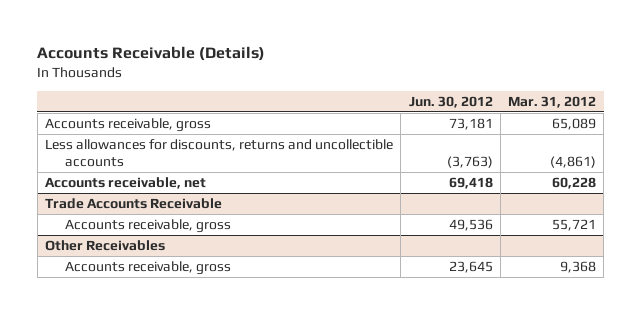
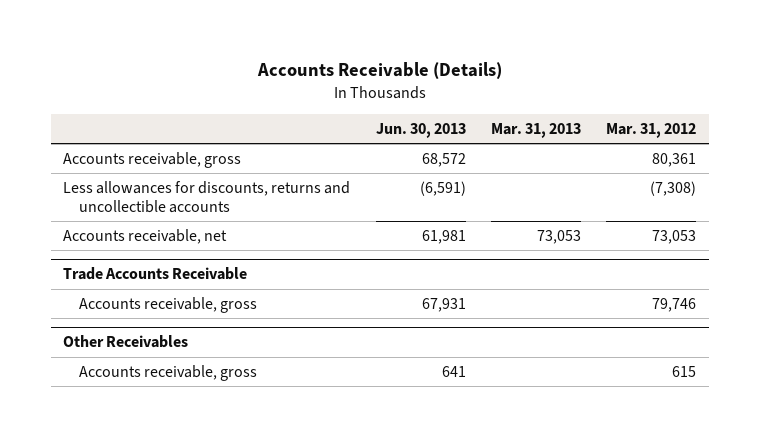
[408,95,493,108] Jun. 30, 2012 -> none
none -> [375,122,466,138] Jun. 30, 2013
none -> [490,122,581,138] Mar. 31, 2013
[552,117,597,130] 65,089 -> [652,152,697,167] 80,361
[550,156,597,169] (4,861) -> [650,180,697,196] (7,308)
[552,176,597,189] 60,228 -> [652,229,697,244] 73,053
[552,218,597,231] 55,721 -> [652,297,697,312] 79,746
[560,260,597,273] 9,368 -> [672,365,697,377] 615

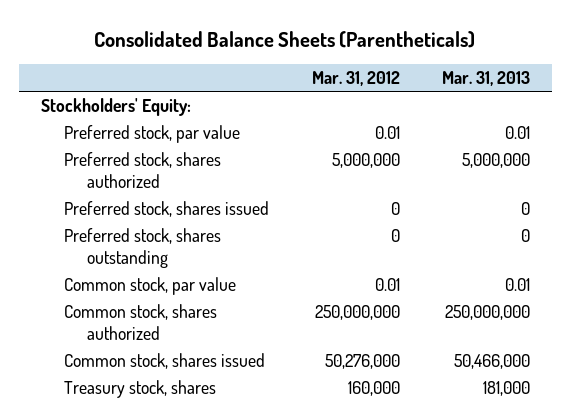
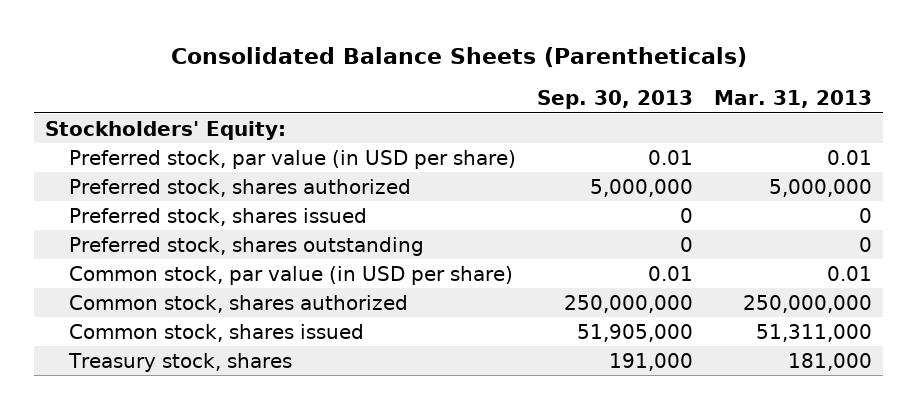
[311,71,400,87] Mar. 31, 2012 -> none
none -> [537,90,694,110] Sep. 30, 2013
[63,124,240,143] Preferred stock, par value -> [69,149,517,169] Preferred stock, par value (in USD per share)
[63,276,236,295] Common stock, par value -> [69,265,514,285] Common stock, par value (in USD per share)
[454,353,531,369] 50,466,000 -> [756,323,873,342] 51,311,000

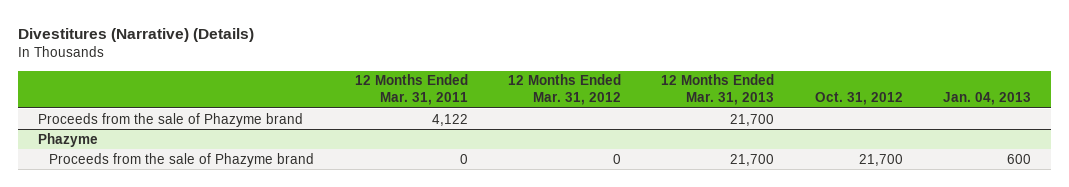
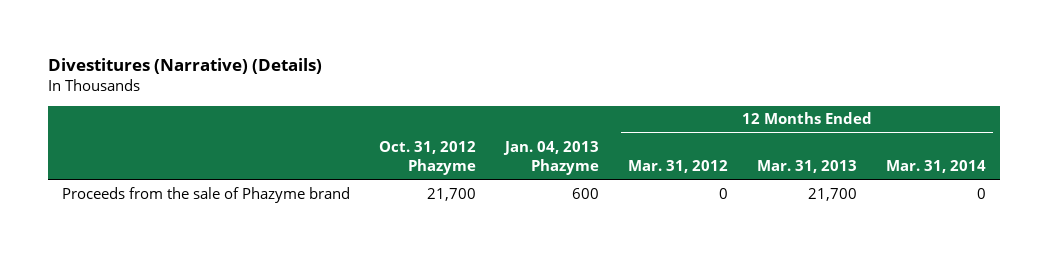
[354,74,468,106] 12 Months Ended Mar. 31, 2011 -> none
[814,92,903,106] Oct. 31, 2012 -> none
[943,92,1032,106] Jan. 04, 2013 -> none
none -> [378,140,476,175] Oct. 31, 2012 Phazyme
none -> [502,140,599,175] Jan. 04, 2013 Phazyme
none -> [885,159,986,173] Mar. 31, 2014
[37,112,303,127] Proceeds from the sale of Phazyme brand -> none
[37,132,98,147] Phazyme -> none

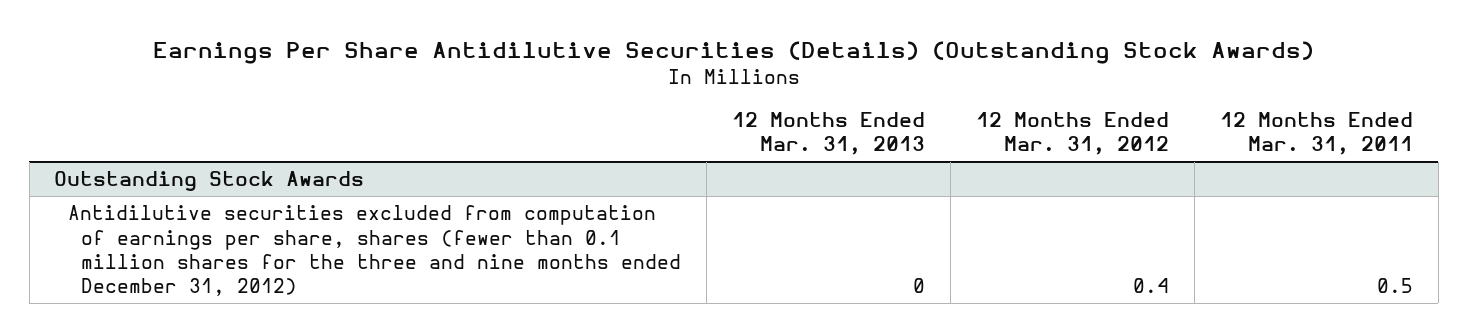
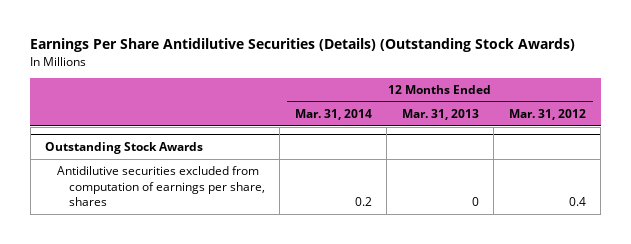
[1219,111,1413,156] 12 Months Ended Mar. 31, 2011 -> none
none -> [294,109,372,121] Mar. 31, 2014
[67,205,682,297] Antidilutive securities excluded from computation of earnings per share, shares (fewer than 0.1 million shares for the three and nine months ended December 31, 2012) -> [56,166,265,207] Antidilutive securities excluded from computation of earnings per share, shares

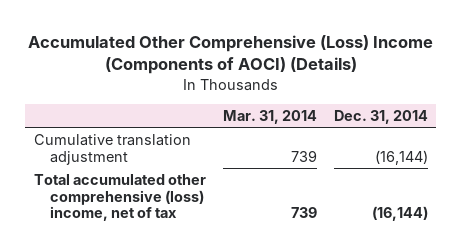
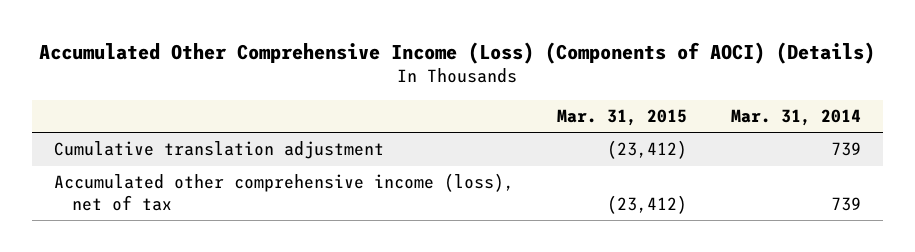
[27,34,433,75] Accumulated Other Comprehensive (Loss) Income (Components of AOCI) (Details) -> [39,41,876,64] Accumulated Other Comprehensive Income (Loss) (Components of AOCI) (Details)
[333,109,428,124] Dec. 31, 2014 -> none
none -> [557,109,688,127] Mar. 31, 2015
[33,173,206,222] Total accumulated other comprehensive (loss) income, net of tax -> [53,173,514,212] Accumulated other comprehensive income (loss), net of tax

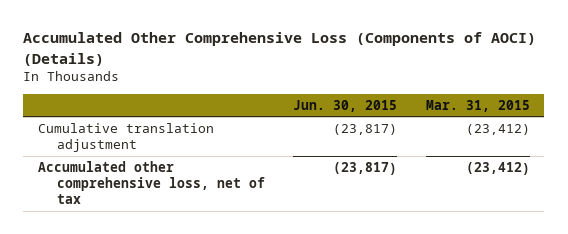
[39,41,876,64] Accumulated Other Comprehensive Income (Loss) (Components of AOCI) (Details) -> [23,32,537,66] Accumulated Other Comprehensive Loss (Components of AOCI) (Details)
[731,109,862,127] Mar. 31, 2014 -> none
none -> [293,99,398,112] Jun. 30, 2015
[53,173,514,212] Accumulated other comprehensive income (loss), net of tax -> [37,160,265,205] Accumulated other comprehensive loss, net of tax

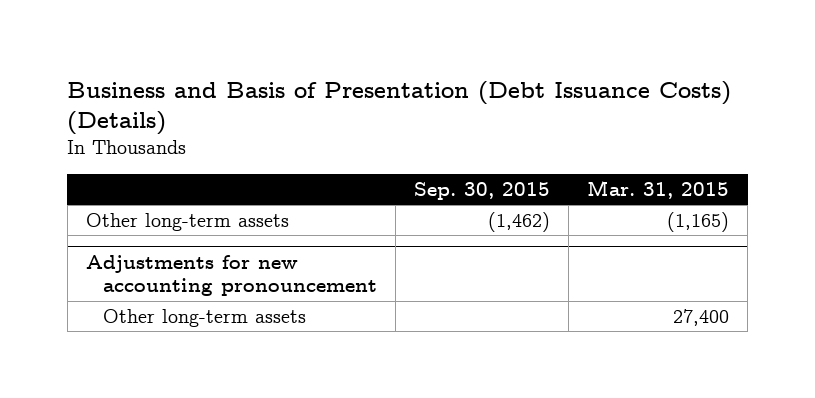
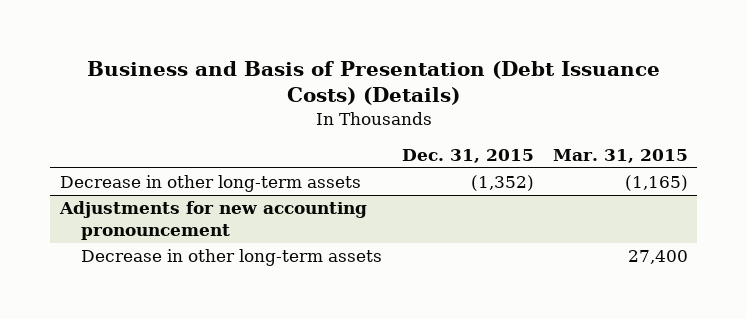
[414,182,551,201] Sep. 30, 2015 -> none
none -> [401,148,534,163] Dec. 31, 2015
[85,212,289,231] Other long-term assets -> [59,175,361,193] Decrease in other long-term assets
[103,308,307,327] Other long-term assets -> [81,249,383,267] Decrease in other long-term assets

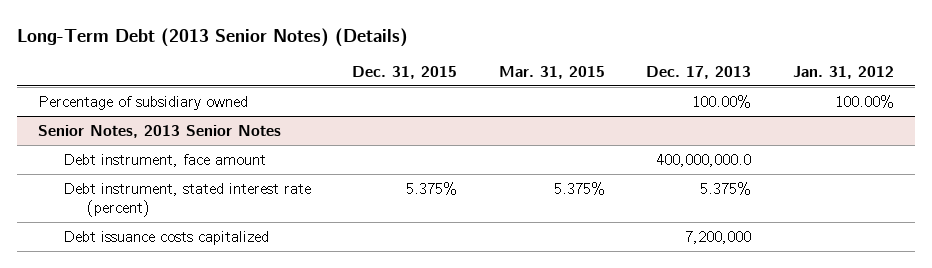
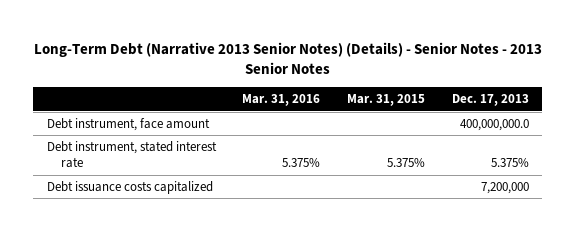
[17,27,409,47] Long-Term Debt (2013 Senior Notes) (Details) -> [33,41,542,75] Long-Term Debt (Narrative 2013 Senior Notes) (Details) - Senior Notes - 2013 Senior Notes
[352,65,458,79] Dec. 31, 2015 -> none
[792,65,894,79] Jan. 31, 2012 -> none
none -> [242,94,321,107] Mar. 31, 2016
[37,95,248,110] Percentage of subsidiary owned -> none
[37,124,281,138] Senior Notes, 2013 Senior Notes -> none
[62,182,311,217] Debt instrument, stated interest rate (percent) -> [46,141,217,169] Debt instrument, stated interest rate

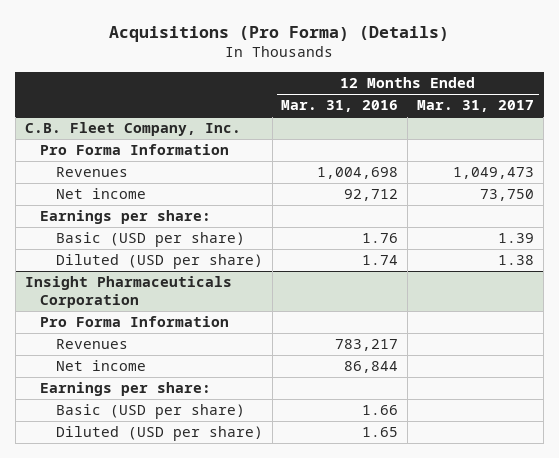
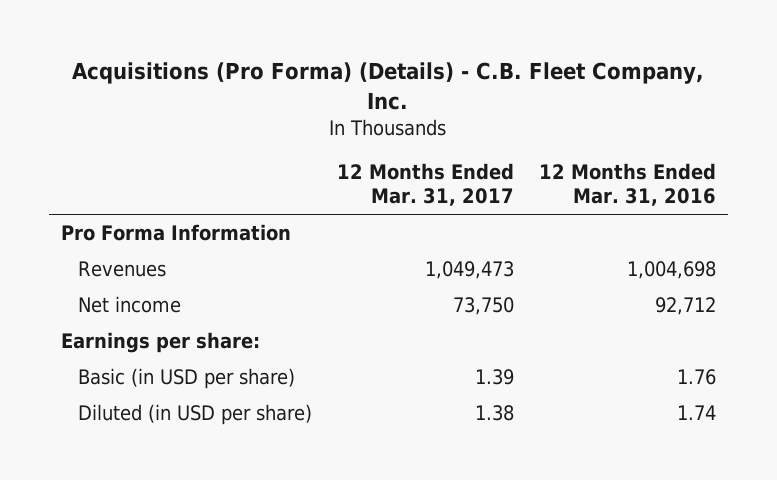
[109,25,450,42] Acquisitions (Pro Forma) (Details) -> [72,61,705,110] Acquisitions (Pro Forma) (Details) - C.B. Fleet Company, Inc.
[24,122,241,137] C.B. Fleet Company, Inc. -> none
[24,276,232,309] Insight Pharmaceuticals Corporation -> none
[40,316,230,328] Pro Forma Information -> none
[55,339,128,350] Revenues -> none
[55,360,146,372] Net income -> none
[40,382,212,397] Earnings per share: -> none
[55,404,245,420] Basic (USD per share) -> none
[55,426,263,442] Diluted (USD per share) -> none
[55,232,245,248] Basic (USD per share) -> [77,367,295,389] Basic (in USD per share)
[55,254,263,270] Diluted (USD per share) -> [77,403,312,425] Diluted (in USD per share)

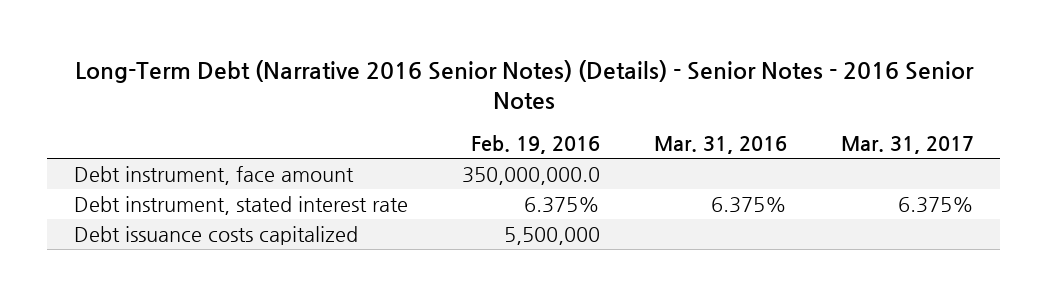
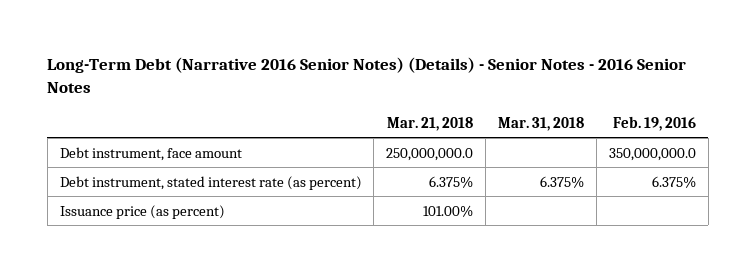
[653,136,787,155] Mar. 31, 2016 -> none
[840,136,974,155] Mar. 31, 2017 -> none
none -> [387,116,474,131] Mar. 21, 2018
none -> [498,116,585,131] Mar. 31, 2018
[74,226,359,246] Debt issuance costs capitalized -> none
[74,196,409,216] Debt instrument, stated interest rate -> [59,175,362,190] Debt instrument, stated interest rate (as percent)
none -> [59,204,225,219] Issuance price (as percent)

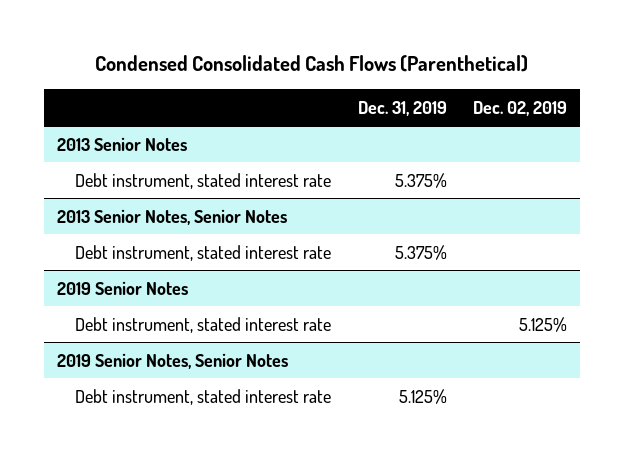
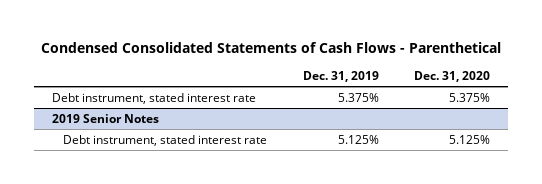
[95,55,529,73] Condensed Consolidated Cash Flows (Parenthetical) -> [40,41,501,53] Condensed Consolidated Statements of Cash Flows - Parenthetical
[473,100,568,116] Dec. 02, 2019 -> none
none -> [414,70,491,82] Dec. 31, 2020
[57,136,188,151] 2013 Senior Notes -> none
[57,208,288,225] 2013 Senior Notes, Senior Notes -> none
[75,244,332,261] Debt instrument, stated interest rate -> none
[75,316,332,333] Debt instrument, stated interest rate -> none
[57,352,289,369] 2019 Senior Notes, Senior Notes -> none

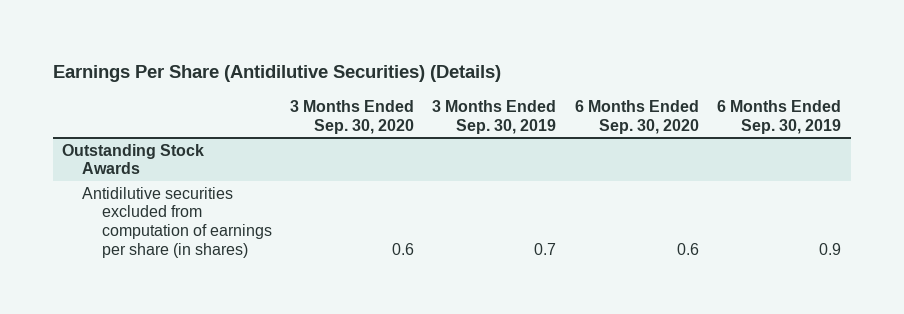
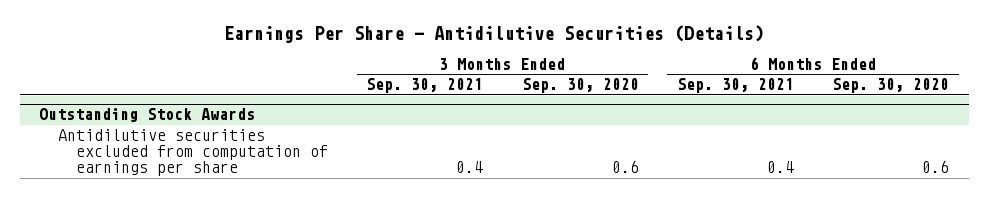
[53,65,502,83] Earnings Per Share (Antidilutive Securities) (Details) -> [224,25,765,44] Earnings Per Share - Antidilutive Securities (Details)
[432,100,557,134] 3 Months Ended Sep. 30, 2019 -> none
[717,100,842,134] 6 Months Ended Sep. 30, 2019 -> none
none -> [366,78,484,94] Sep. 30, 2021
none -> [677,78,795,94] Sep. 30, 2021
[81,186,272,258] Antidilutive securities excluded from computation of earnings per share (in shares) -> [57,129,328,177] Antidilutive securities excluded from computation of earnings per share

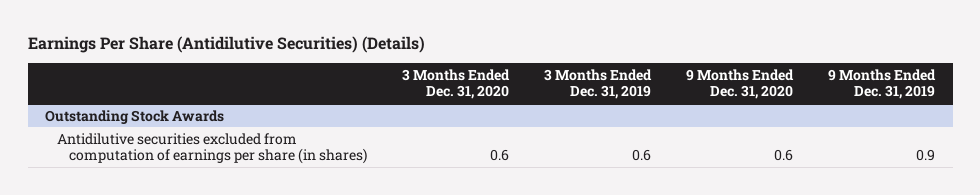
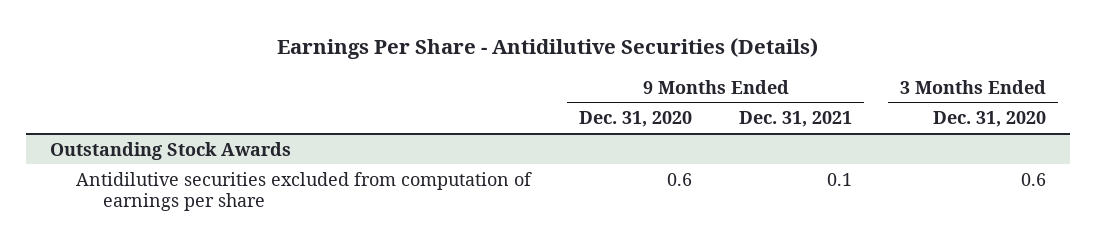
[27,36,425,54] Earnings Per Share (Antidilutive Securities) (Details) -> [276,38,818,60] Earnings Per Share - Antidilutive Securities (Details)
[544,68,653,100] 3 Months Ended Dec. 31, 2019 -> none
[828,68,937,100] 9 Months Ended Dec. 31, 2019 -> none
none -> [739,111,853,128] Dec. 31, 2021
[56,132,367,165] Antidilutive securities excluded from computation of earnings per share (in shares) -> [76,171,533,212] Antidilutive securities excluded from computation of earnings per share

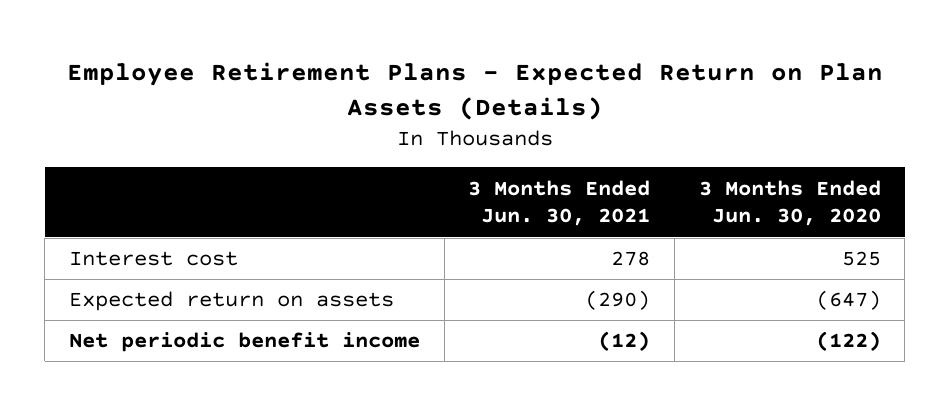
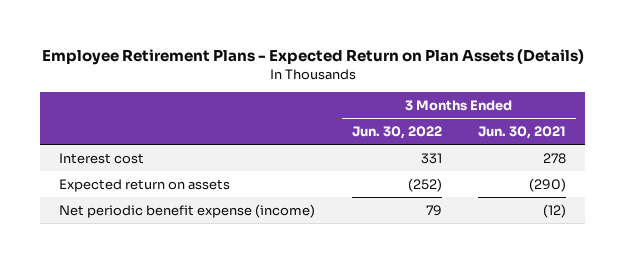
[698,179,881,227] 3 Months Ended Jun. 30, 2020 -> none
none -> [351,126,442,140] Jun. 30, 2022
[69,332,421,353] Net periodic benefit income -> [58,203,315,218] Net periodic benefit expense (income)

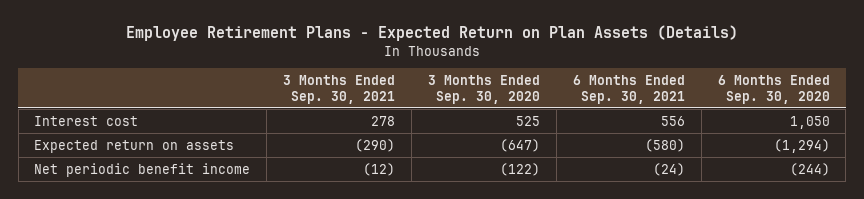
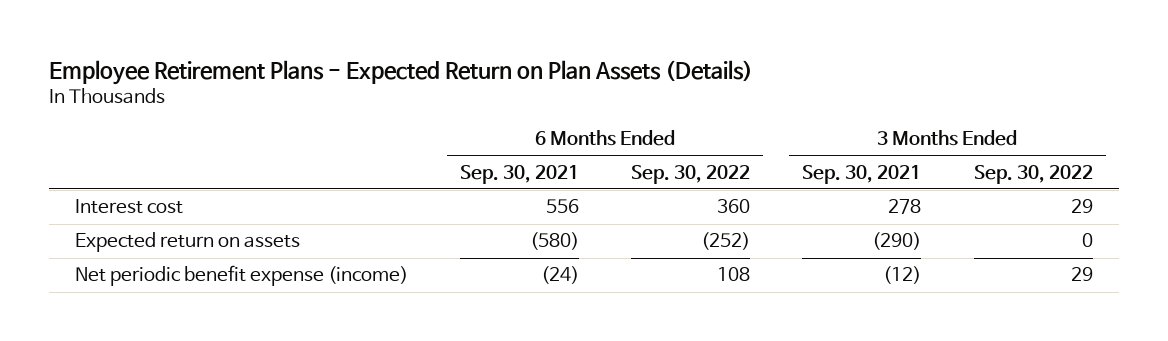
[427,75,540,104] 3 Months Ended Sep. 30, 2020 -> none
[717,75,830,104] 6 Months Ended Sep. 30, 2020 -> none
none -> [631,164,751,184] Sep. 30, 2022
none -> [973,164,1093,184] Sep. 30, 2022
[34,162,251,177] Net periodic benefit income -> [75,265,409,287] Net periodic benefit expense (income)

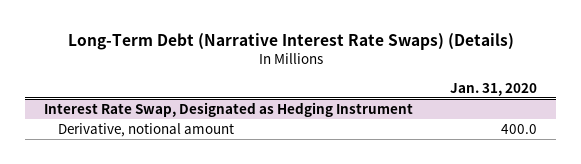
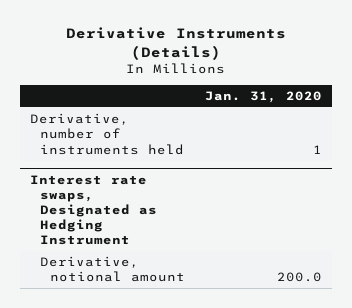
[67,33,514,51] Long-Term Debt (Narrative Interest Rate Swaps) (Details) -> [65,27,286,60] Derivative Instruments (Details)
none -> [29,113,185,155] Derivative, number of instruments held
[44,101,414,117] Interest Rate Swap, Designated as Hedging Instrument -> [29,174,158,246] Interest rate swaps, Designated as Hedging Instrument
[501,123,538,134] 400.0 -> [276,272,322,283] 200.0

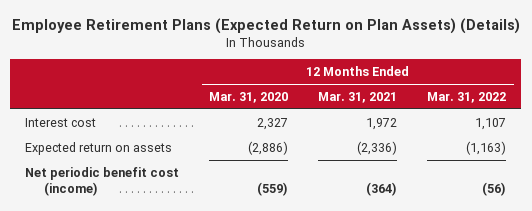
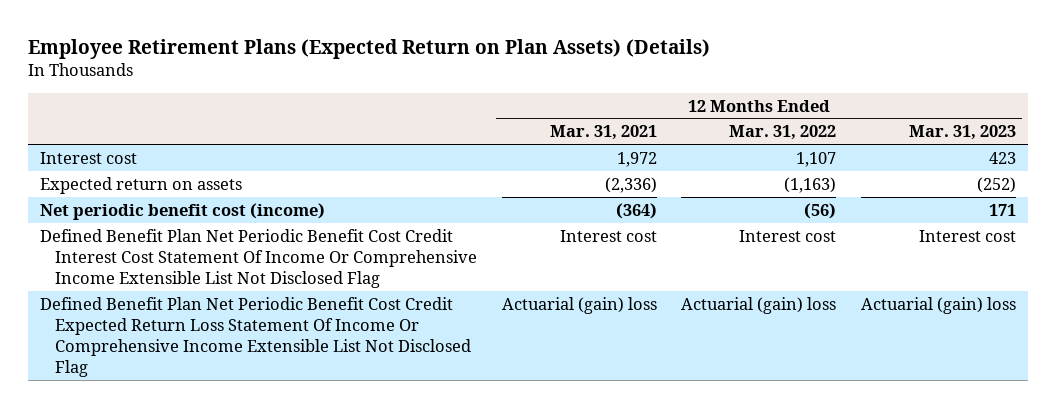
[209,91,289,103] Mar. 31, 2020 -> none
none -> [908,125,1016,141] Mar. 31, 2023
none -> [40,228,478,288] Defined Benefit Plan Net Periodic Benefit Cost Credit Interest Cost Statement Of Income Or Comprehensive Income Extensible List Not Disclosed Flag
none -> [40,296,472,377] Defined Benefit Plan Net Periodic Benefit Cost Credit Expected Return Loss Statement Of Income Or Comprehensive Income Extensible List Not Disclosed Flag

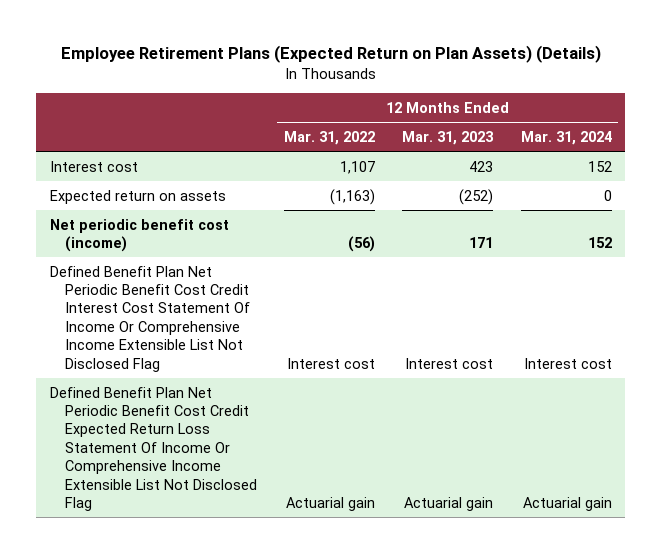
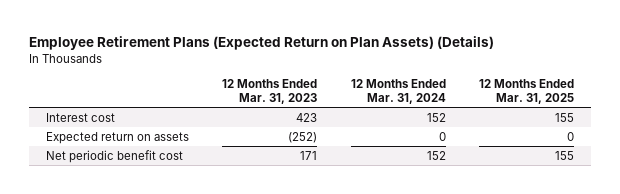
[283,130,375,145] Mar. 31, 2022 -> none
none -> [479,78,575,104] 12 Months Ended Mar. 31, 2025
[49,265,250,372] Defined Benefit Plan Net Periodic Benefit Cost Credit Interest Cost Statement Of Income Or Comprehensive Income Extensible List Not Disclosed Flag -> none
[49,386,257,511] Defined Benefit Plan Net Periodic Benefit Cost Credit Expected Return Loss Statement Of Income Or Comprehensive Income Extensible List Not Disclosed Flag -> none
[49,218,229,253] Net periodic benefit cost (income) -> [46,149,184,163] Net periodic benefit cost

